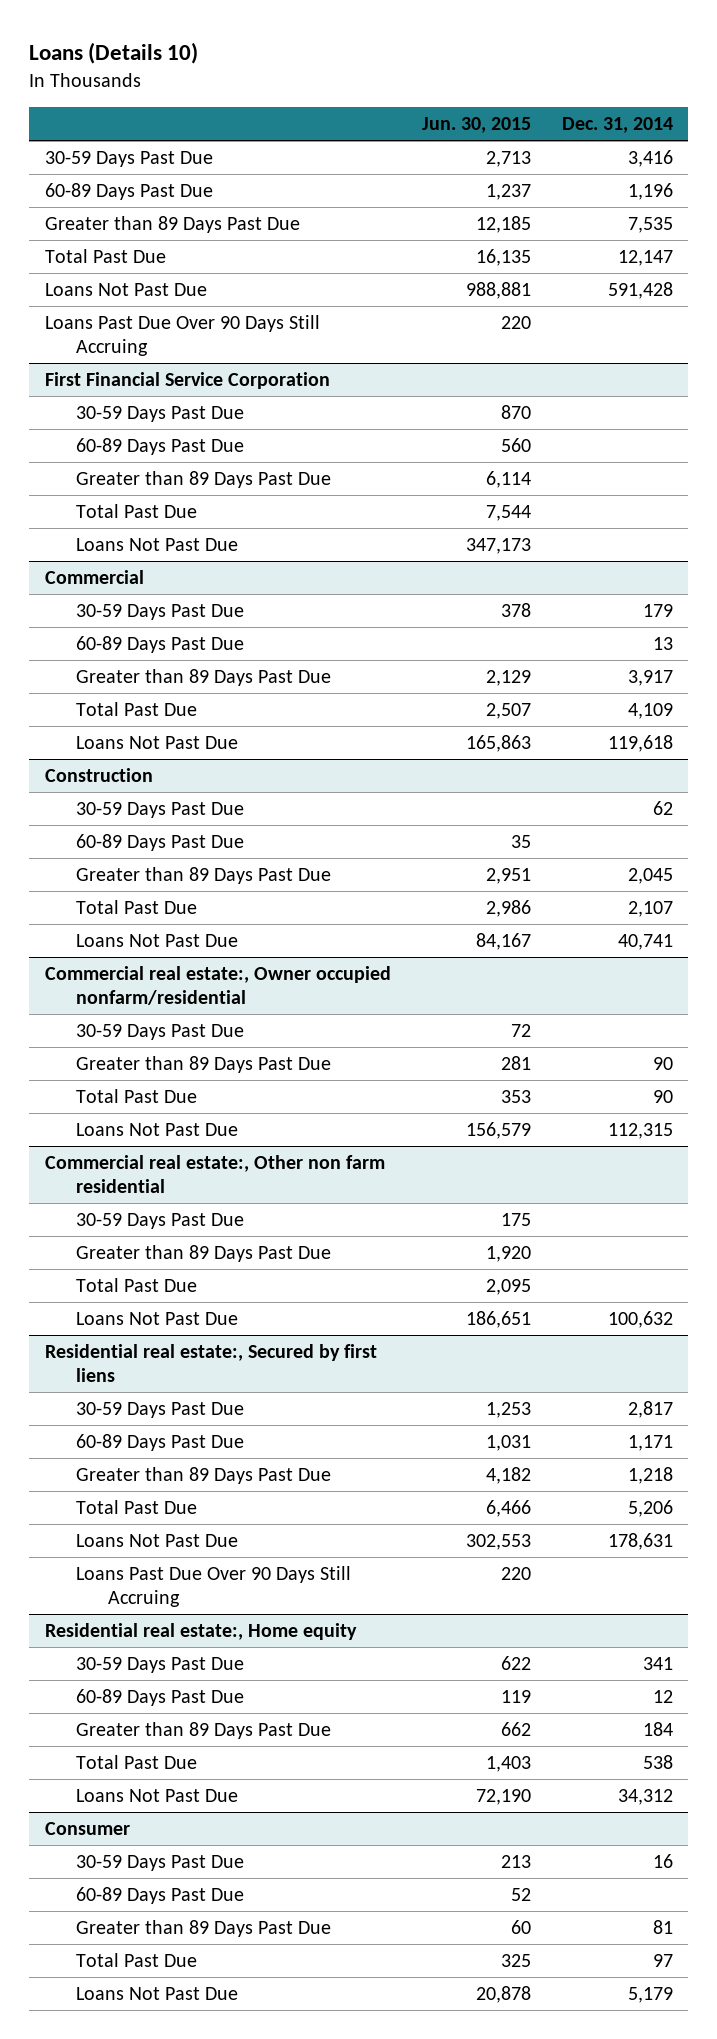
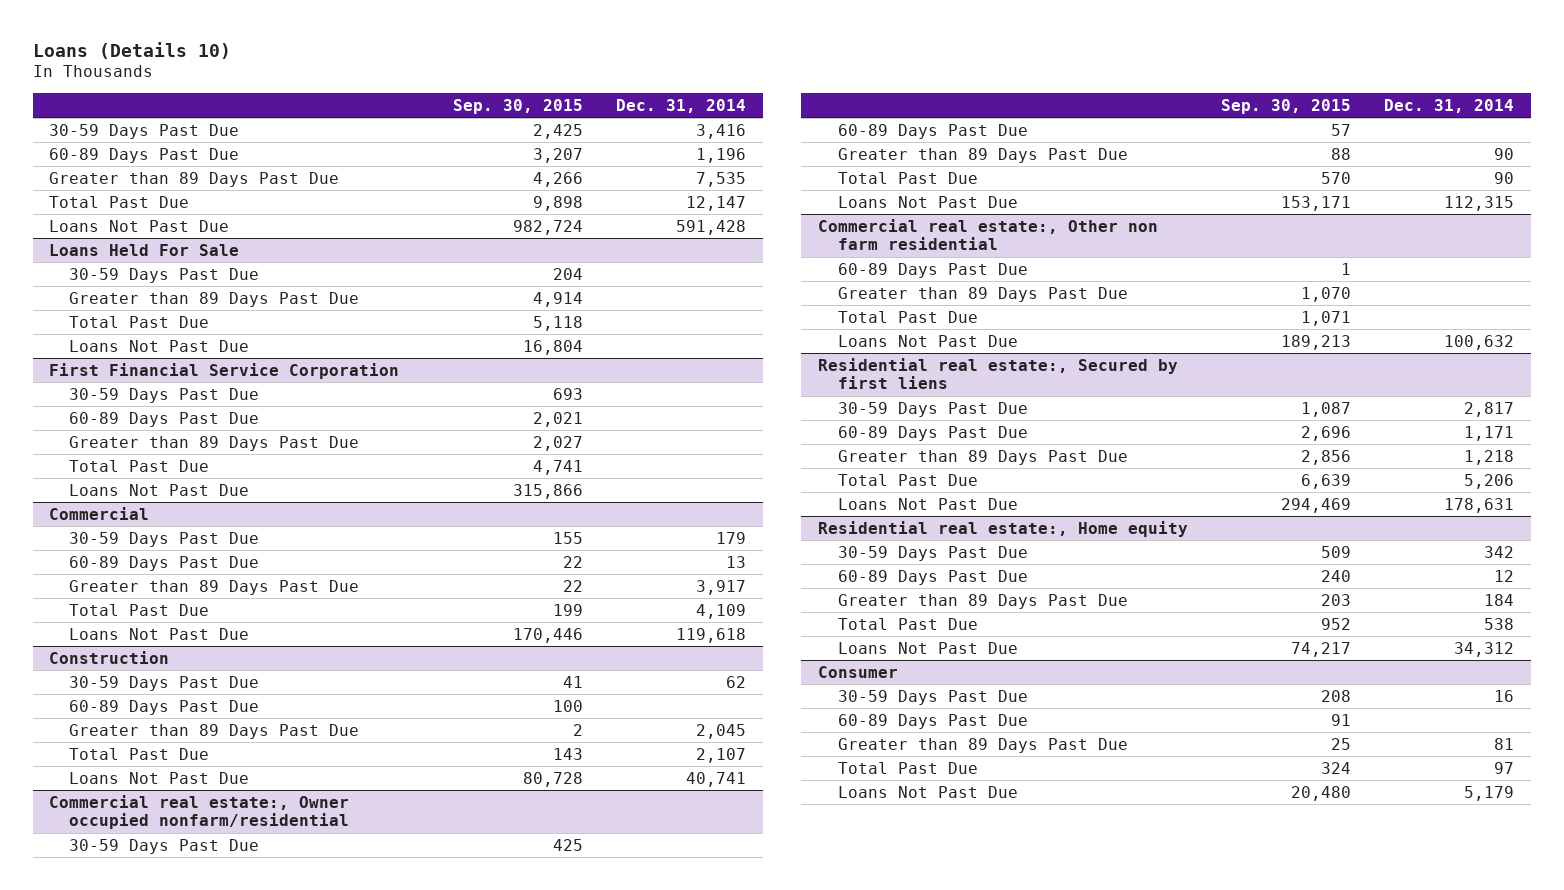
[421,117,531,134] Jun. 30, 2015 -> none
none -> [452,98,583,114] Sep. 30, 2015
[44,315,320,356] Loans Past Due Over 90 Days Still Accruing -> none
none -> [49,243,240,256] Loans Held For Sale
none -> [69,267,260,283] 30-59 Days Past Due
none -> [69,291,360,307] Greater than 89 Days Past Due
none -> [69,315,210,328] Total Past Due
none -> [69,339,250,352] Loans Not Past Due
none -> [837,123,1028,139] 60-89 Days Past Due
[76,1213,245,1230] 30-59 Days Past Due -> none
none -> [837,262,1028,278] 60-89 Days Past Due
[76,1566,352,1607] Loans Past Due Over 90 Days Still Accruing -> none
[642,1657,673,1671] 341 -> [1484,545,1515,558] 342

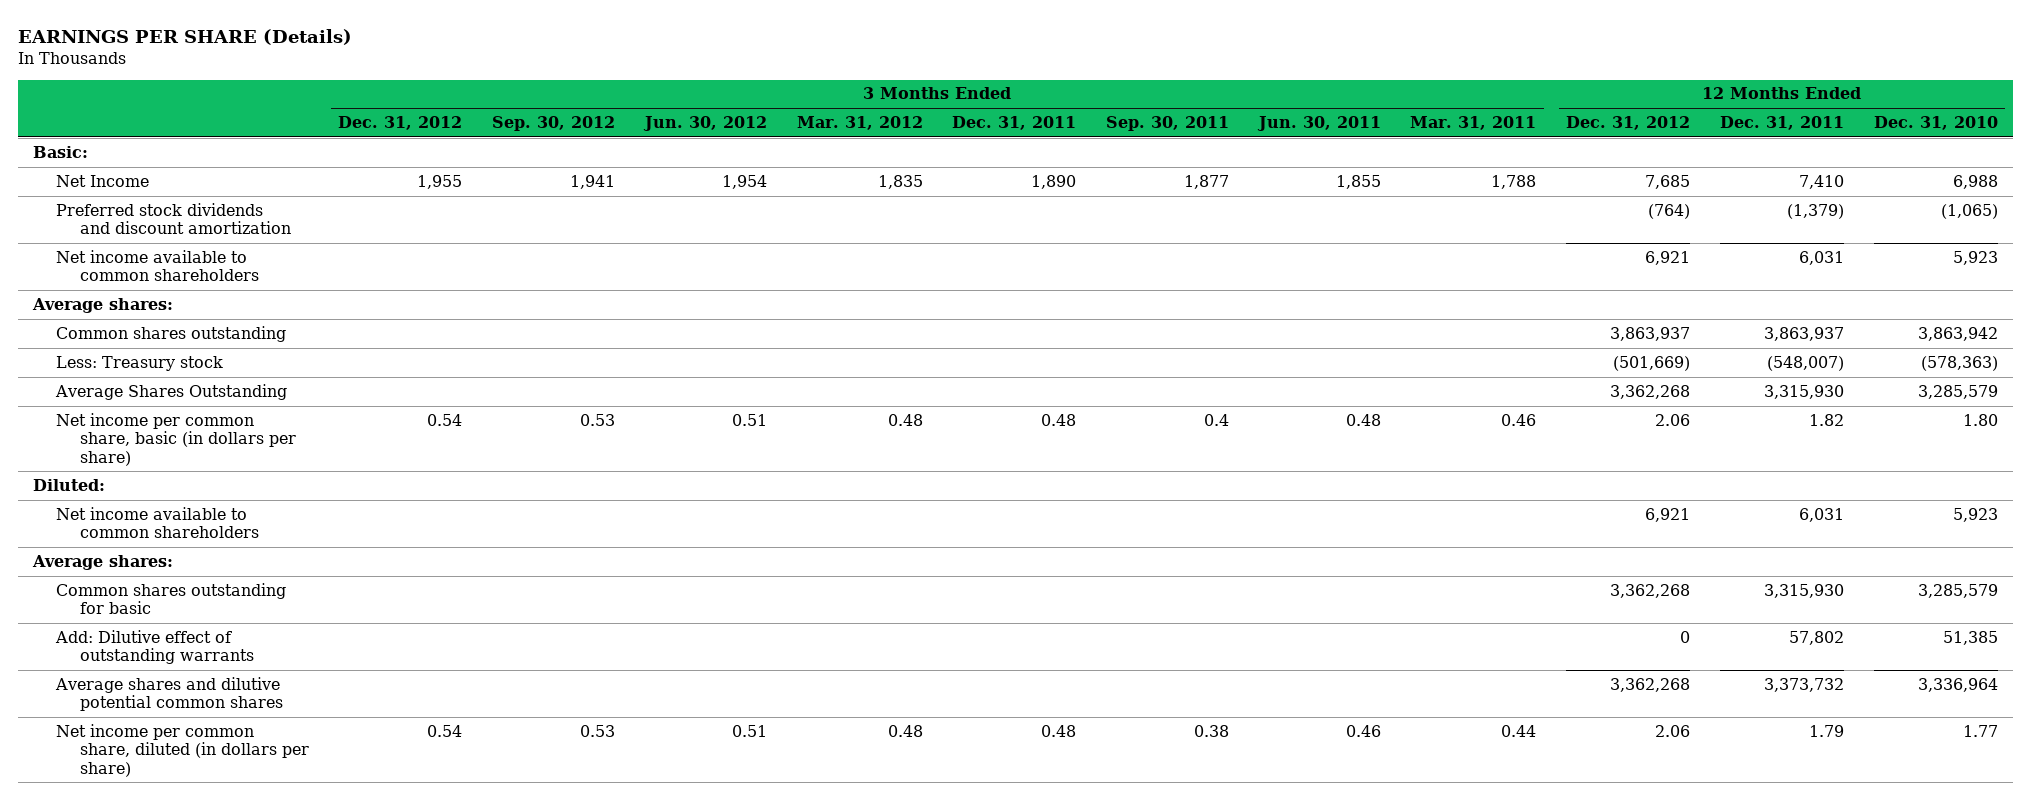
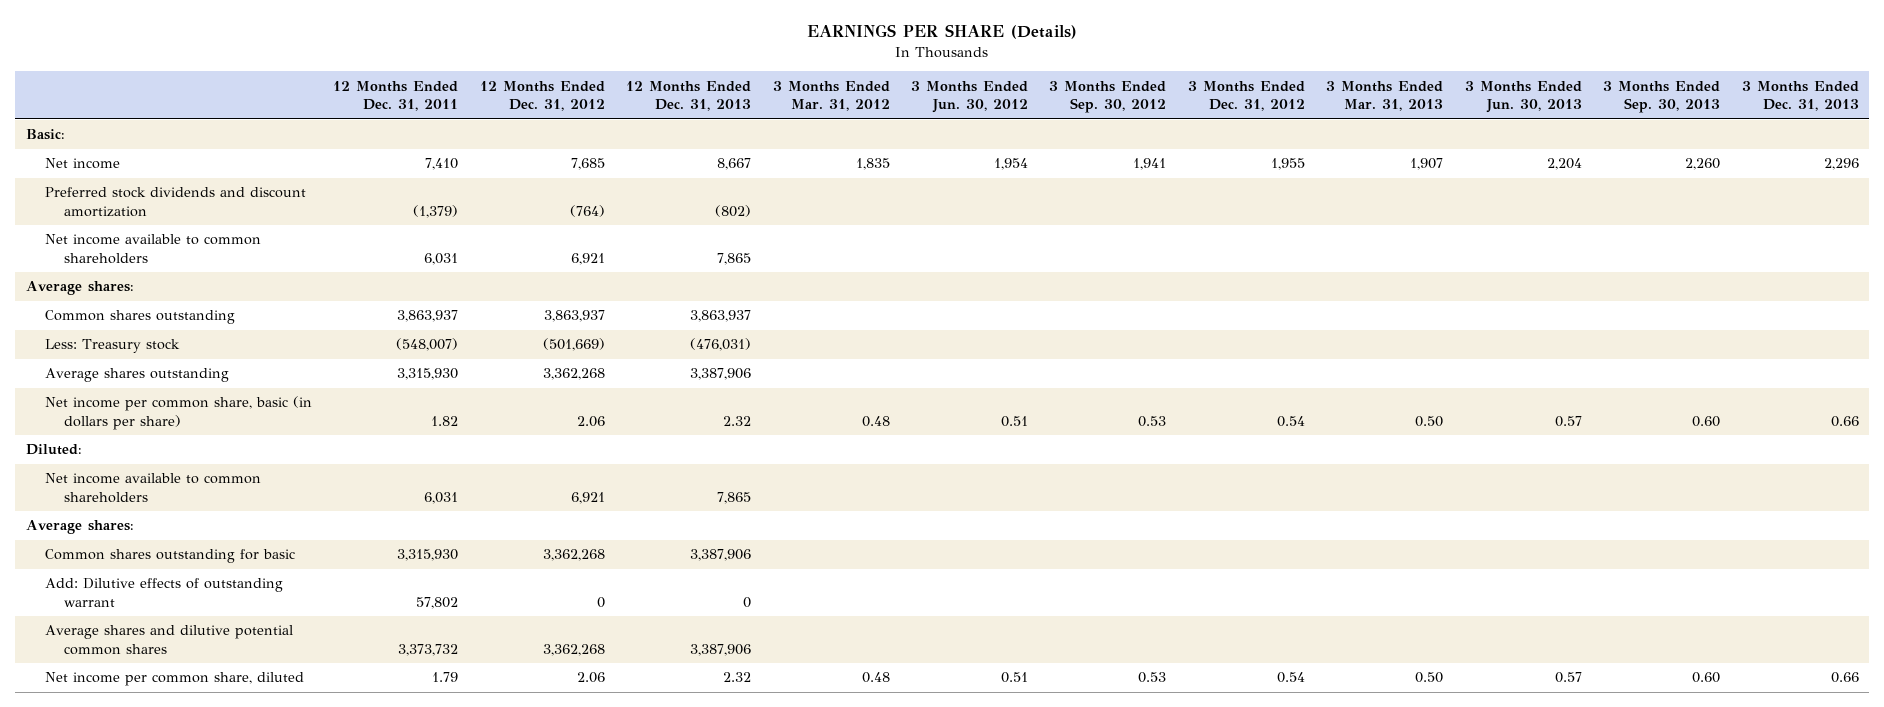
[952,116,1077,131] Dec. 31, 2011 -> none
[1105,116,1229,132] Sep. 30, 2011 -> none
[1256,116,1381,132] Jun. 30, 2011 -> none
[1410,116,1537,131] Mar. 31, 2011 -> none
[1873,116,1998,131] Dec. 31, 2010 -> none
none -> [626,80,752,112] 12 Months Ended Dec. 31, 2013
none -> [1326,80,1444,112] 3 Months Ended Mar. 31, 2013
none -> [1464,80,1582,114] 3 Months Ended Jun. 30, 2013
none -> [1603,80,1721,114] 3 Months Ended Sep. 30, 2013
none -> [1741,80,1859,112] 3 Months Ended Dec. 31, 2013
[56,174,150,187] Net Income -> [44,158,120,170] Net income
[55,383,288,400] Average Shares Outstanding -> [44,368,229,383] Average shares outstanding
[55,629,254,665] Add: Dilutive effect of outstanding warrants -> [44,578,283,607] Add: Dilutive effects of outstanding warrant
[56,723,309,777] Net income per common share, diluted (in dollars per share) -> [44,672,304,687] Net income per common share, diluted

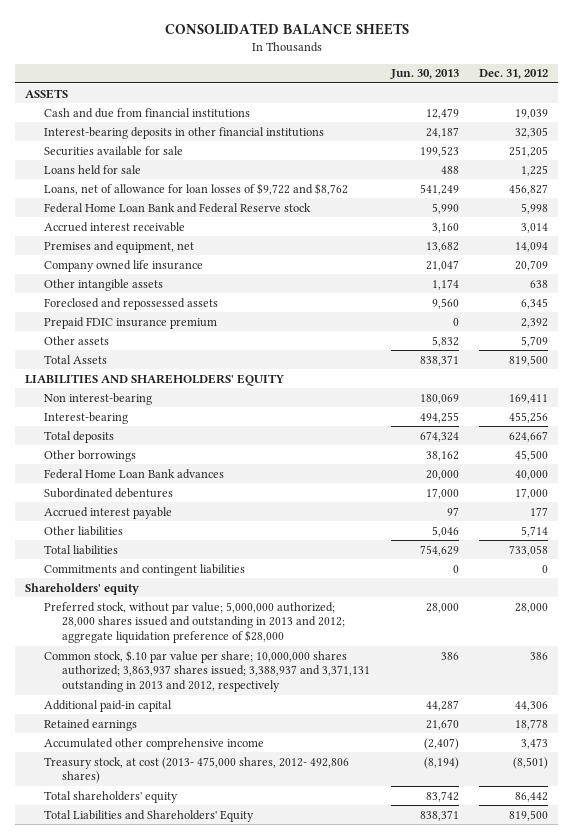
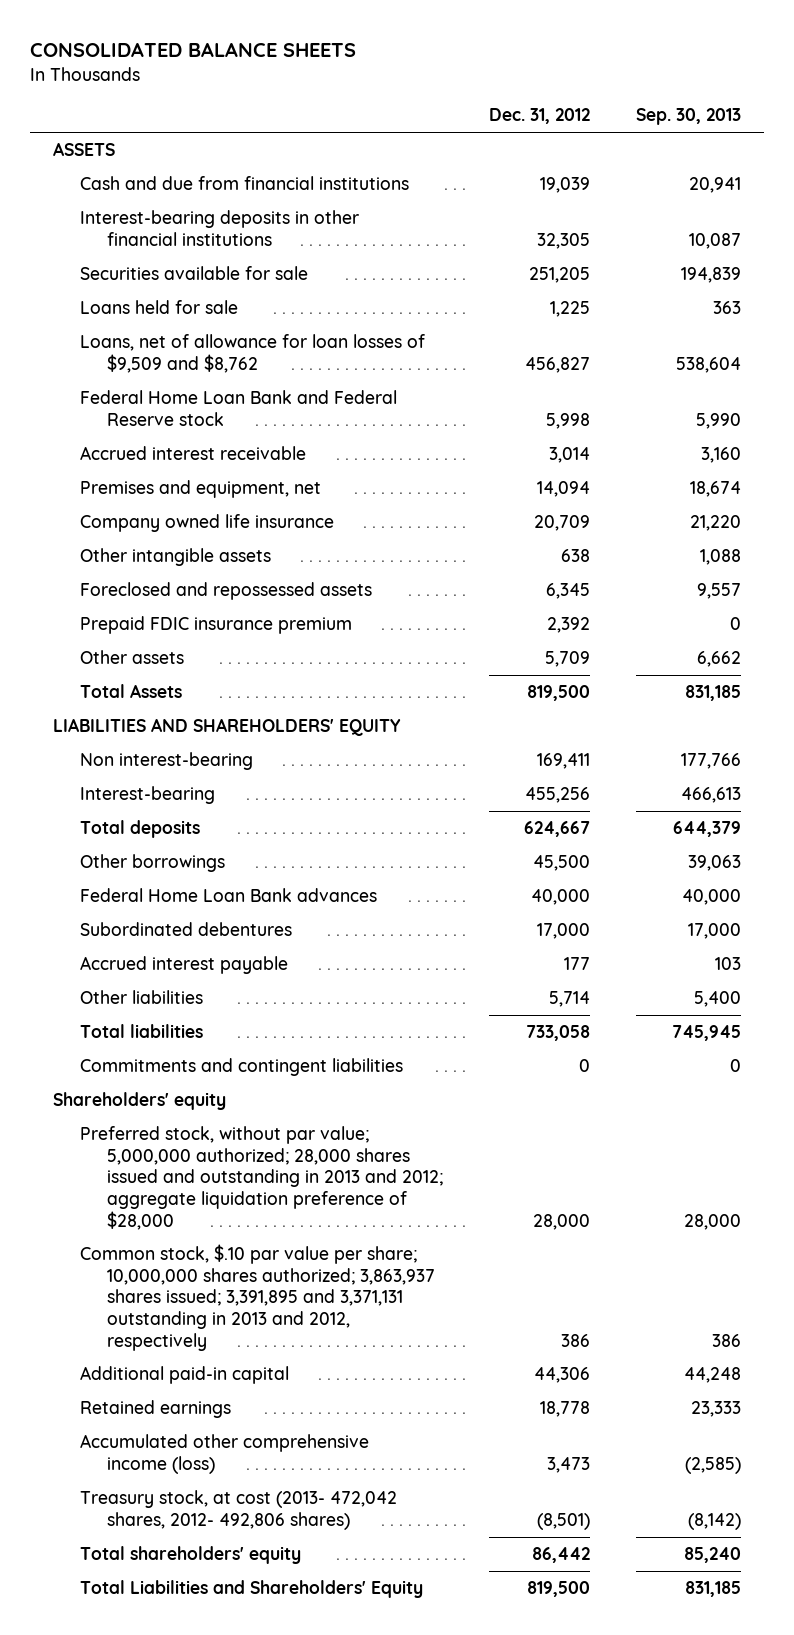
[389,69,459,80] Jun. 30, 2013 -> none
none -> [635,108,741,126] Sep. 30, 2013
[43,182,348,195] Loans, net of allowance for loan losses of $9,722 and $8,762 -> [80,334,426,373] Loans, net of allowance for loan losses of $9,509 and $8,762
[43,649,370,693] Common stock, $.10 par value per share; 10,000,000 shares authorized; 3,863,937 shares issued; 3,388,937 and 3,371,131 outstanding in 2013 and 2012, respectively -> [80,1244,435,1351] Common stock, $.10 par value per share; 10,000,000 shares authorized; 3,863,937 shares issued; 3,391,895 and 3,371,131 outstanding in 2013 and 2012, respectively
[43,737,264,750] Accumulated other comprehensive income -> [80,1434,370,1474] Accumulated other comprehensive income (loss)
[43,756,349,784] Treasury stock, at cost (2013- 475,000 shares, 2012- 492,806 shares) -> [80,1490,398,1530] Treasury stock, at cost (2013- 472,042 shares, 2012- 492,806 shares)

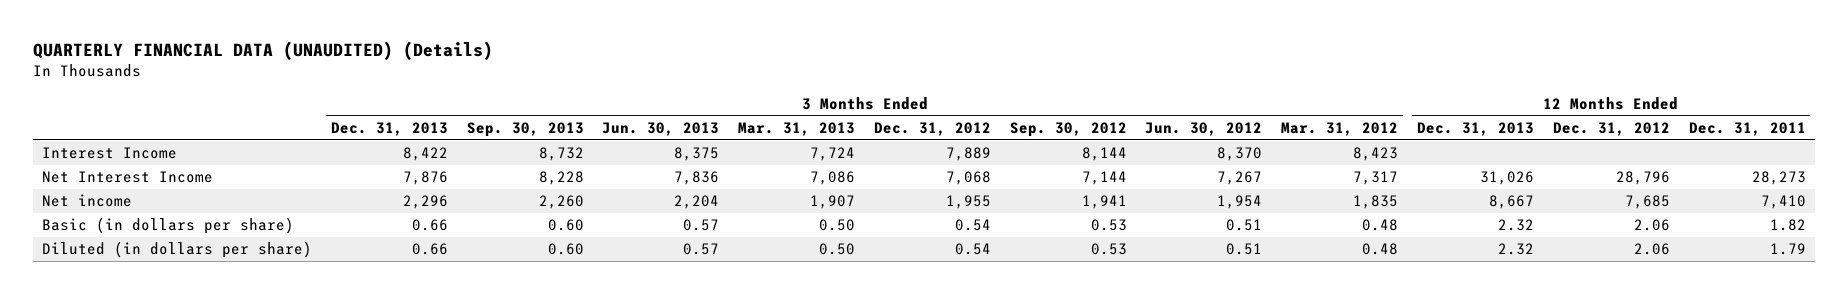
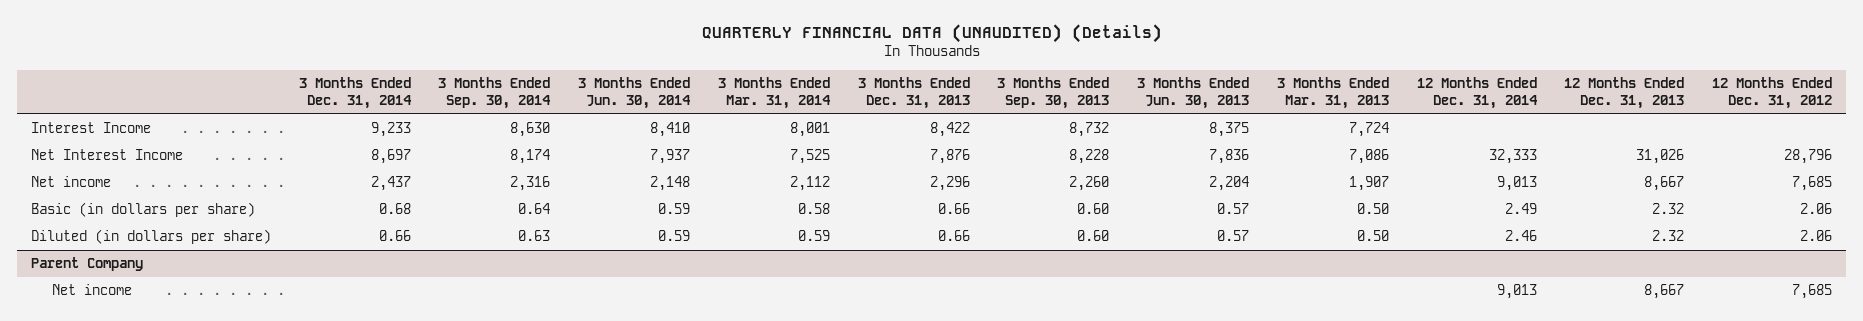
[873,122,991,137] Dec. 31, 2012 -> none
[1009,122,1127,138] Sep. 30, 2012 -> none
[1145,122,1263,137] Jun. 30, 2012 -> none
[1281,122,1399,137] Mar. 31, 2012 -> none
[1688,122,1806,137] Dec. 31, 2011 -> none
none -> [298,76,412,109] 3 Months Ended Dec. 31, 2014
none -> [438,76,552,109] 3 Months Ended Sep. 30, 2014
none -> [578,76,692,109] 3 Months Ended Jun. 30, 2014
none -> [717,76,831,109] 3 Months Ended Mar. 31, 2014
none -> [1416,76,1538,109] 12 Months Ended Dec. 31, 2014
none -> [31,257,144,272] Parent Company
none -> [51,284,132,296] Net income

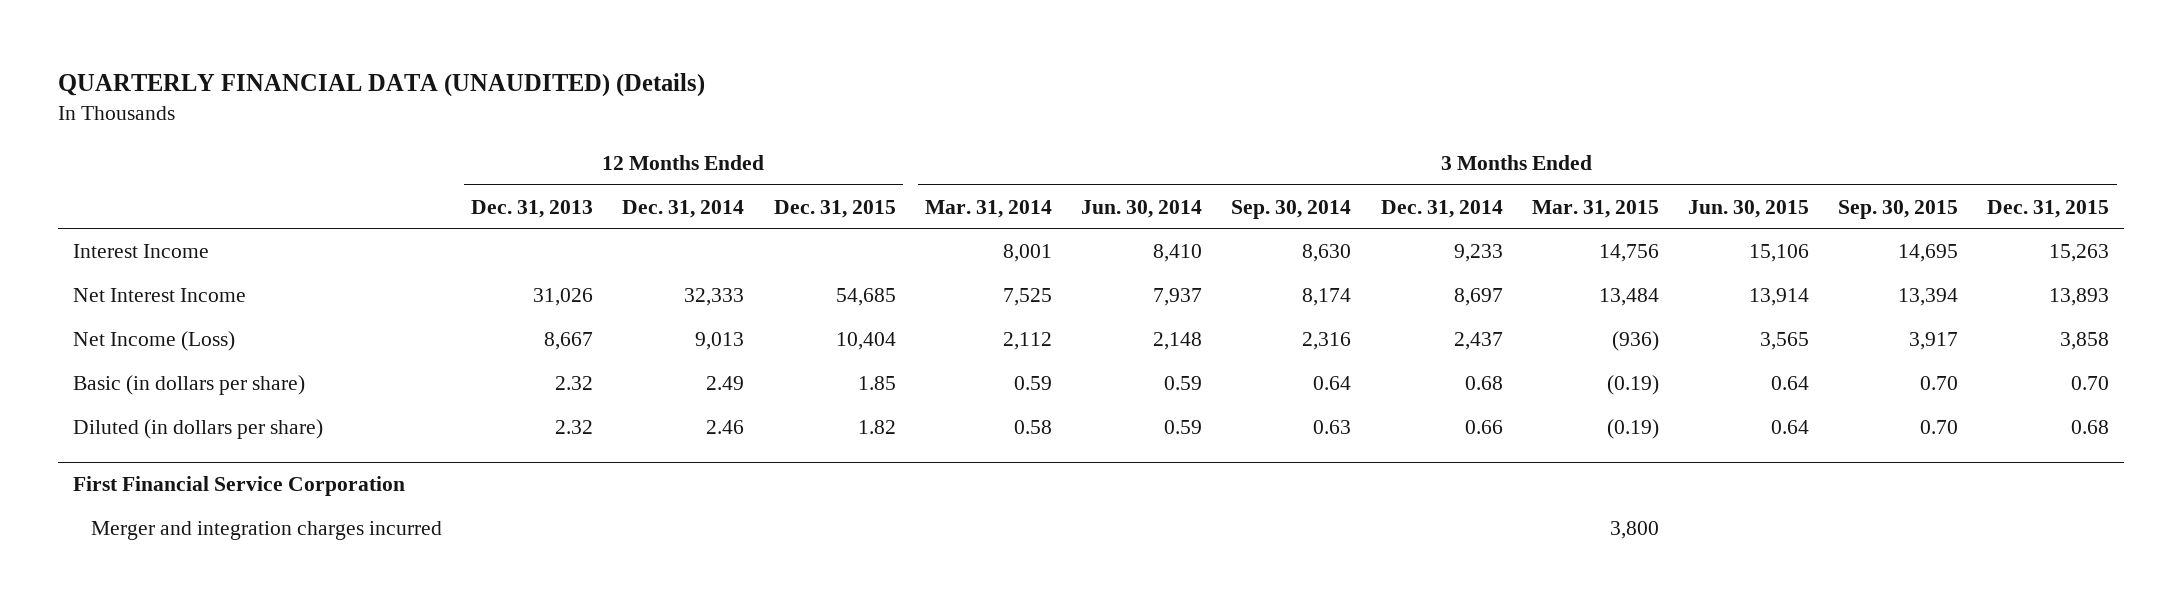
[857,76,970,109] 3 Months Ended Dec. 31, 2013 -> none
[997,76,1110,109] 3 Months Ended Sep. 30, 2013 -> none
[1137,76,1250,109] 3 Months Ended Jun. 30, 2013 -> none
[1276,76,1389,109] 3 Months Ended Mar. 31, 2013 -> none
[1712,76,1833,109] 12 Months Ended Dec. 31, 2012 -> none
none -> [773,199,896,218] Dec. 31, 2015
none -> [1531,199,1659,218] Mar. 31, 2015
none -> [1687,199,1809,218] Jun. 30, 2015
none -> [1838,199,1959,219] Sep. 30, 2015
none -> [1987,199,2110,218] Dec. 31, 2015
[31,257,144,272] Parent Company -> none
[51,284,132,296] Net income -> none
[31,176,112,188] Net income -> [72,330,235,351] Net Income (Loss)
[797,203,830,215] 0.58 -> [1013,375,1052,390] 0.59
[797,230,830,242] 0.59 -> [1013,419,1052,434] 0.58
none -> [72,476,405,497] First Financial Service Corporation
none -> [91,520,443,540] Merger and integration charges incurred

